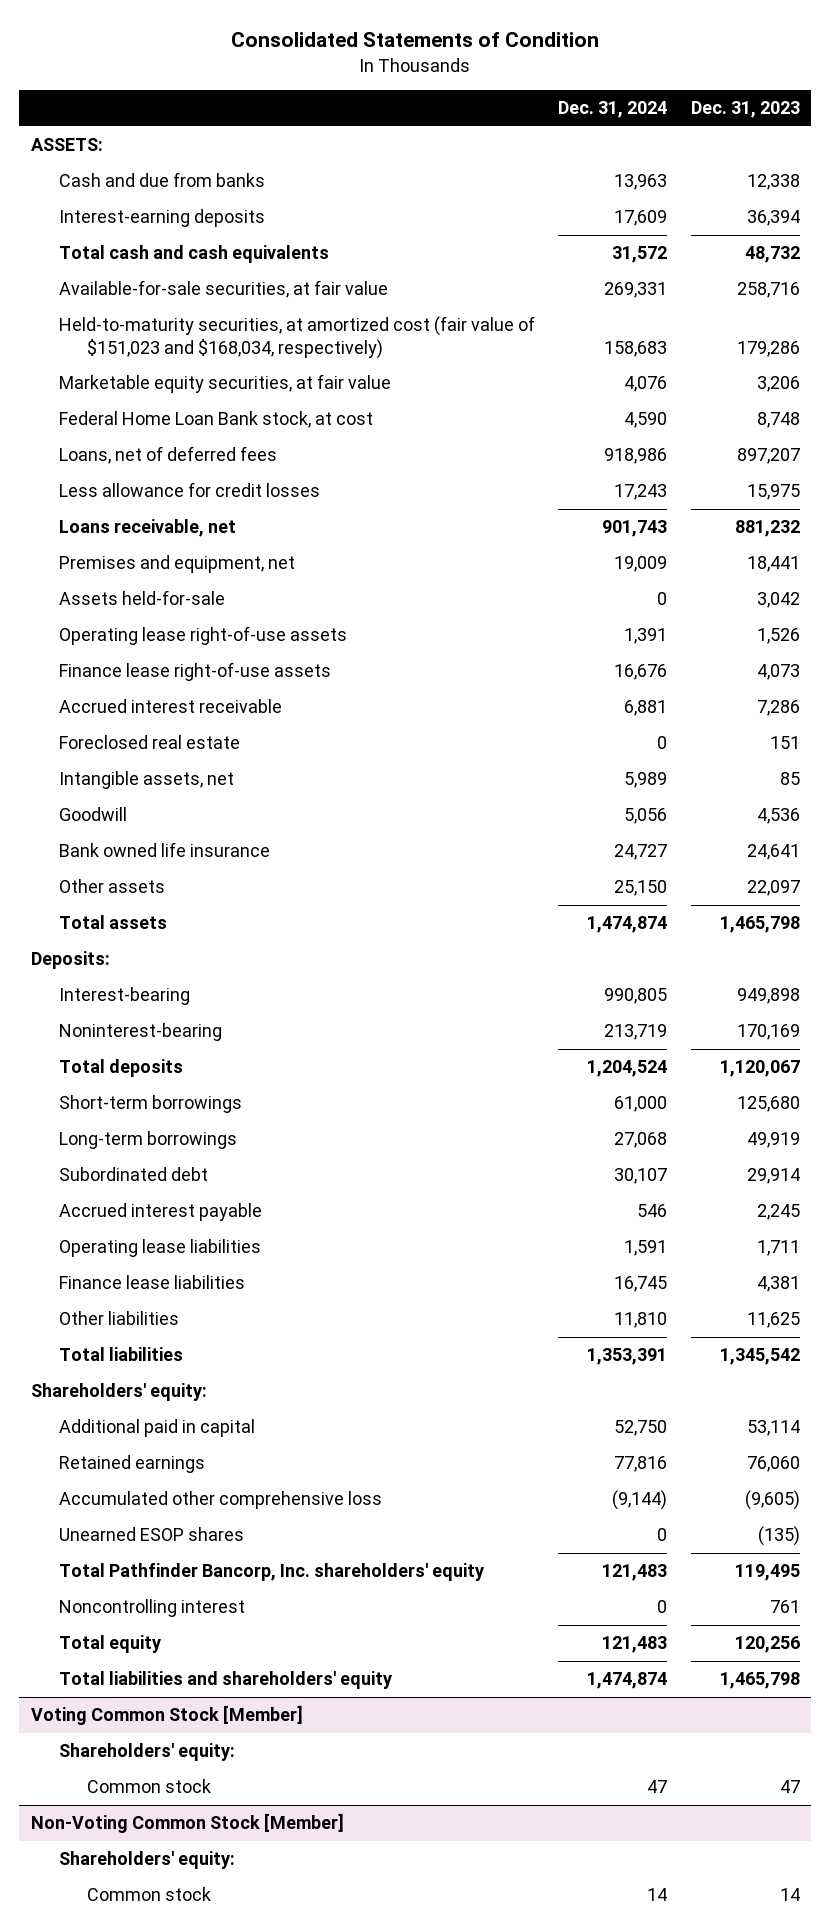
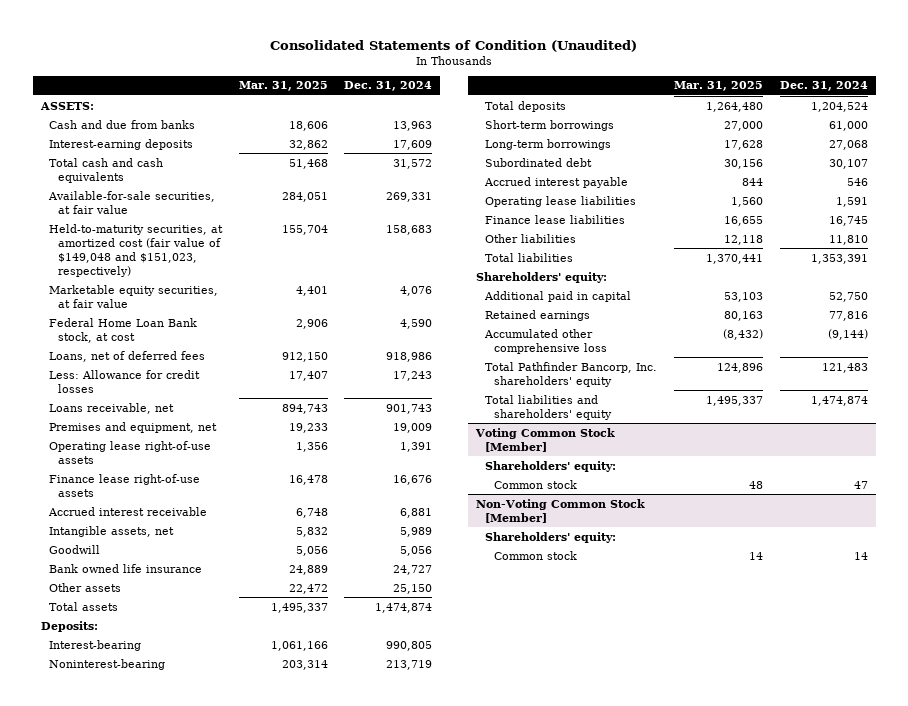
[231,32,600,48] Consolidated Statements of Condition -> [270,39,638,52] Consolidated Statements of Condition (Unaudited)
[690,101,800,119] Dec. 31, 2023 -> none
none -> [238,81,328,92] Mar. 31, 2025
[59,316,536,359] Held-to-maturity securities, at amortized cost (fair value of $151,023 and $168,034, respectively) -> [49,223,224,278] Held-to-maturity securities, at amortized cost (fair value of $149,048 and $151,023, respectively)
[59,482,321,498] Less allowance for credit losses -> [49,369,201,393] Less: Allowance for credit losses
[59,590,226,606] Assets held-for-sale -> none
[59,735,241,750] Foreclosed real estate -> none
[59,1527,245,1542] Unearned ESOP shares -> none
[59,1599,246,1618] Noncontrolling interest -> none
[59,1635,162,1654] Total equity -> none

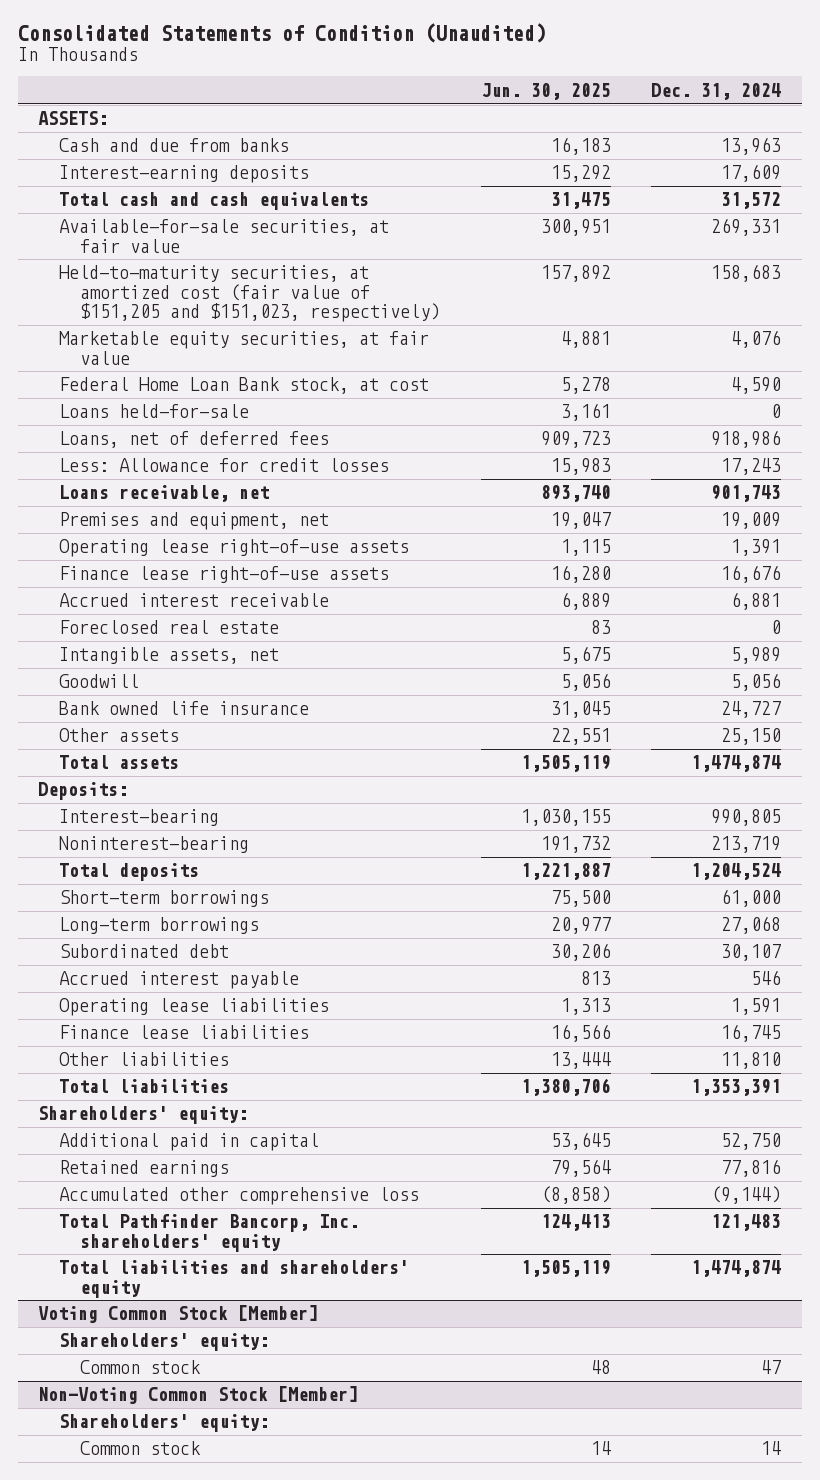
[238,81,328,92] Mar. 31, 2025 -> none
none -> [480,82,611,100] Jun. 30, 2025
[49,223,224,278] Held-to-maturity securities, at amortized cost (fair value of $149,048 and $151,023, respectively) -> [59,265,440,322] Held-to-maturity securities, at amortized cost (fair value of $151,205 and $151,023, respectively)
none -> [59,404,250,419] Loans held-for-sale
none -> [59,620,280,635] Foreclosed real estate

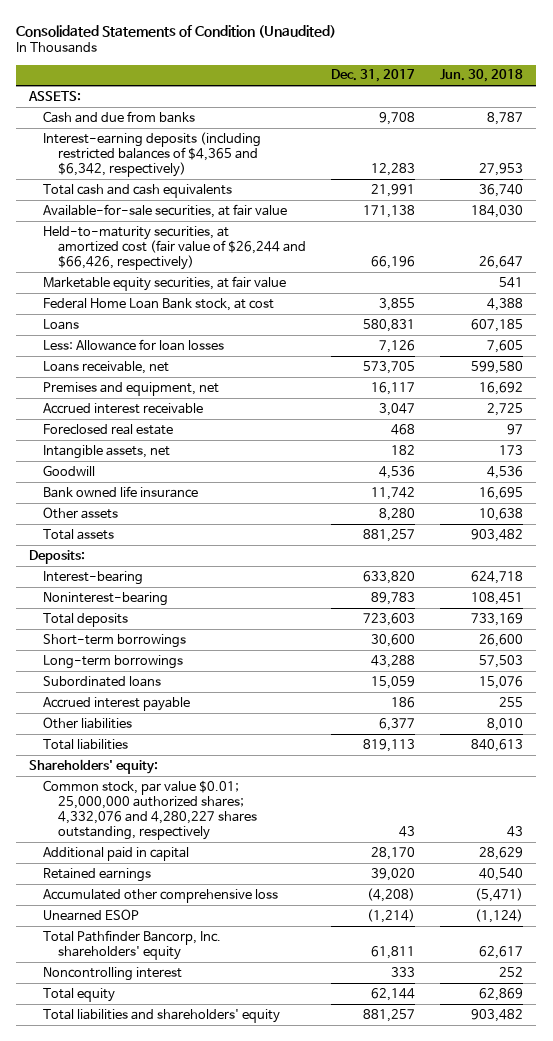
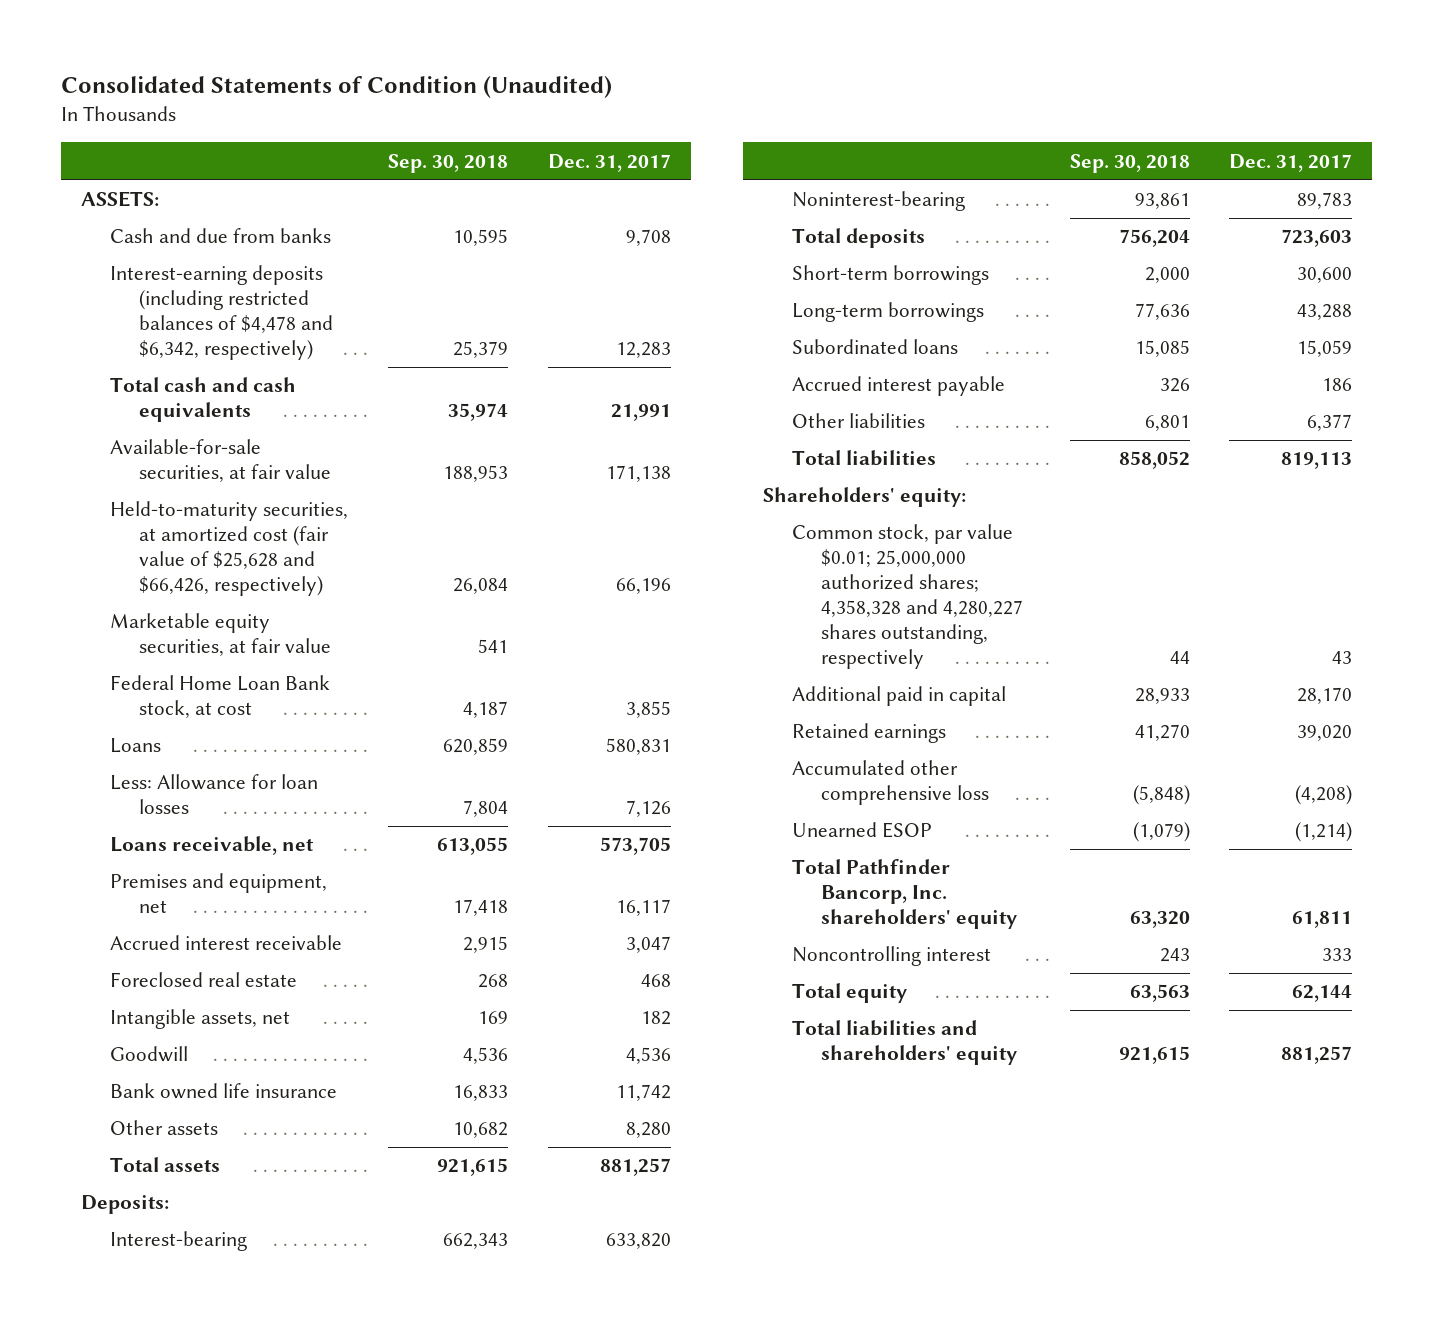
[440,69,524,83] Jun. 30, 2018 -> none
none -> [387,153,508,173] Sep. 30, 2018
[43,131,262,177] Interest-earning deposits (including restricted balances of $4,365 and $6,342, respectively) -> [110,265,334,361] Interest-earning deposits (including restricted balances of $4,478 and $6,342, respectively)
[43,225,306,270] Held-to-maturity securities, at amortized cost (fair value of $26,244 and $66,426, respectively) -> [110,501,349,597] Held-to-maturity securities, at amortized cost (fair value of $25,628 and $66,426, respectively)
[43,779,257,840] Common stock, par value $0.01; 25,000,000 authorized shares; 4,332,076 and 4,280,227 shares outstanding, respectively -> [791,524,1024,670] Common stock, par value $0.01; 25,000,000 authorized shares; 4,358,328 and 4,280,227 shares outstanding, respectively

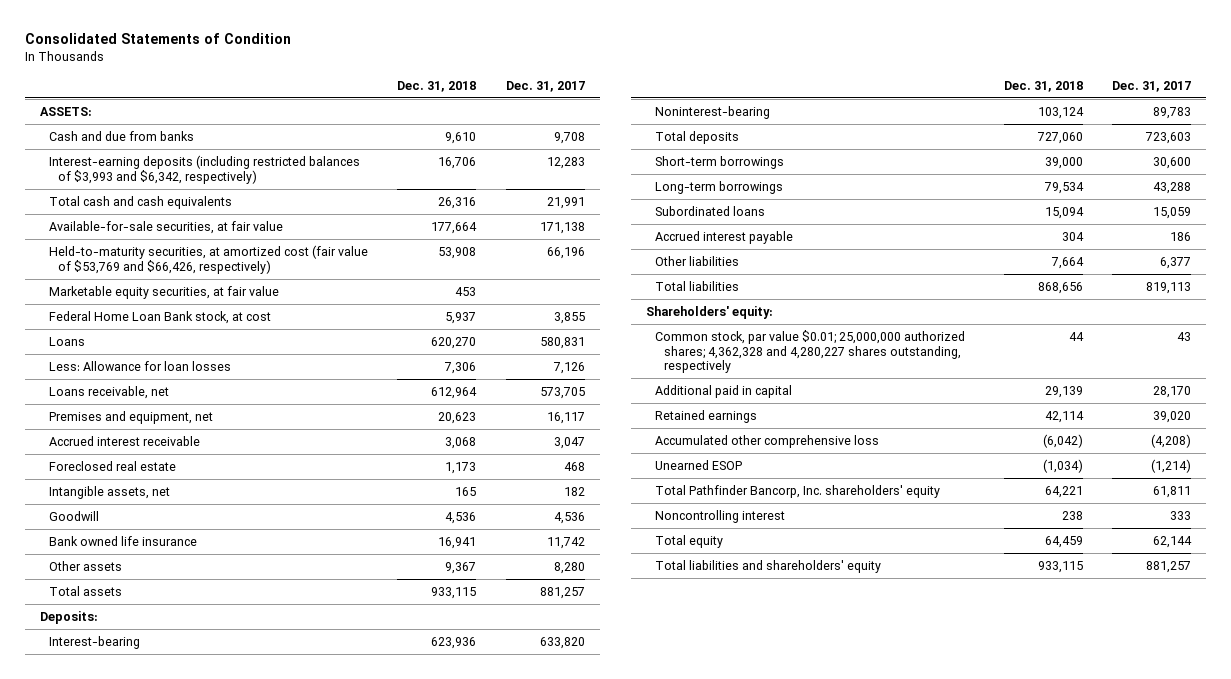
[60,76,612,99] Consolidated Statements of Condition (Unaudited) -> [24,32,291,44] Consolidated Statements of Condition
[387,153,508,173] Sep. 30, 2018 -> none
none -> [397,80,477,92] Dec. 31, 2018
[110,265,334,361] Interest-earning deposits (including restricted balances of $4,478 and $6,342, respectively) -> [48,154,360,184] Interest-earning deposits (including restricted balances of $3,993 and $6,342, respectively)
[110,501,349,597] Held-to-maturity securities, at amortized cost (fair value of $25,628 and $66,426, respectively) -> [48,244,368,274] Held-to-maturity securities, at amortized cost (fair value of $53,769 and $66,426, respectively)
[791,524,1024,670] Common stock, par value $0.01; 25,000,000 authorized shares; 4,358,328 and 4,280,227 shares outstanding, respectively -> [654,329,965,374] Common stock, par value $0.01; 25,000,000 authorized shares; 4,362,328 and 4,280,227 shares outstanding, respectively

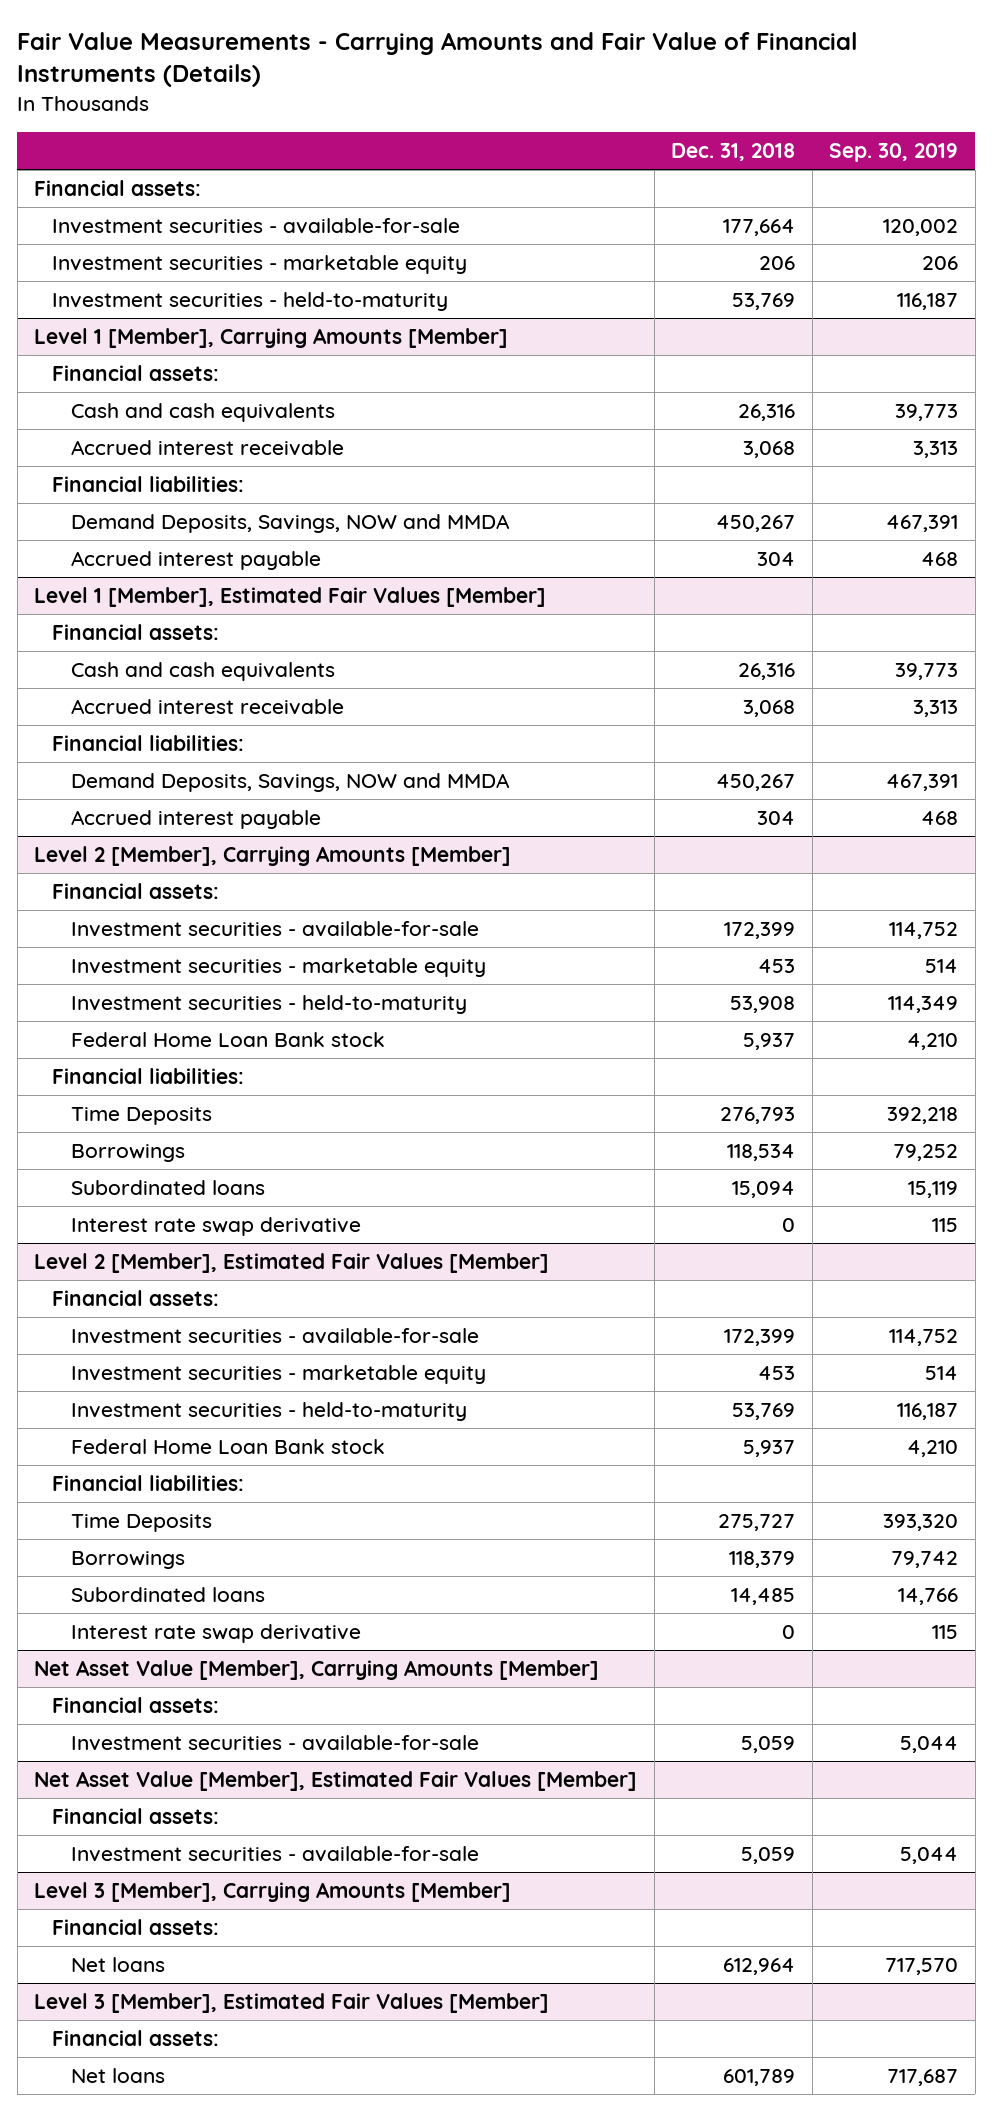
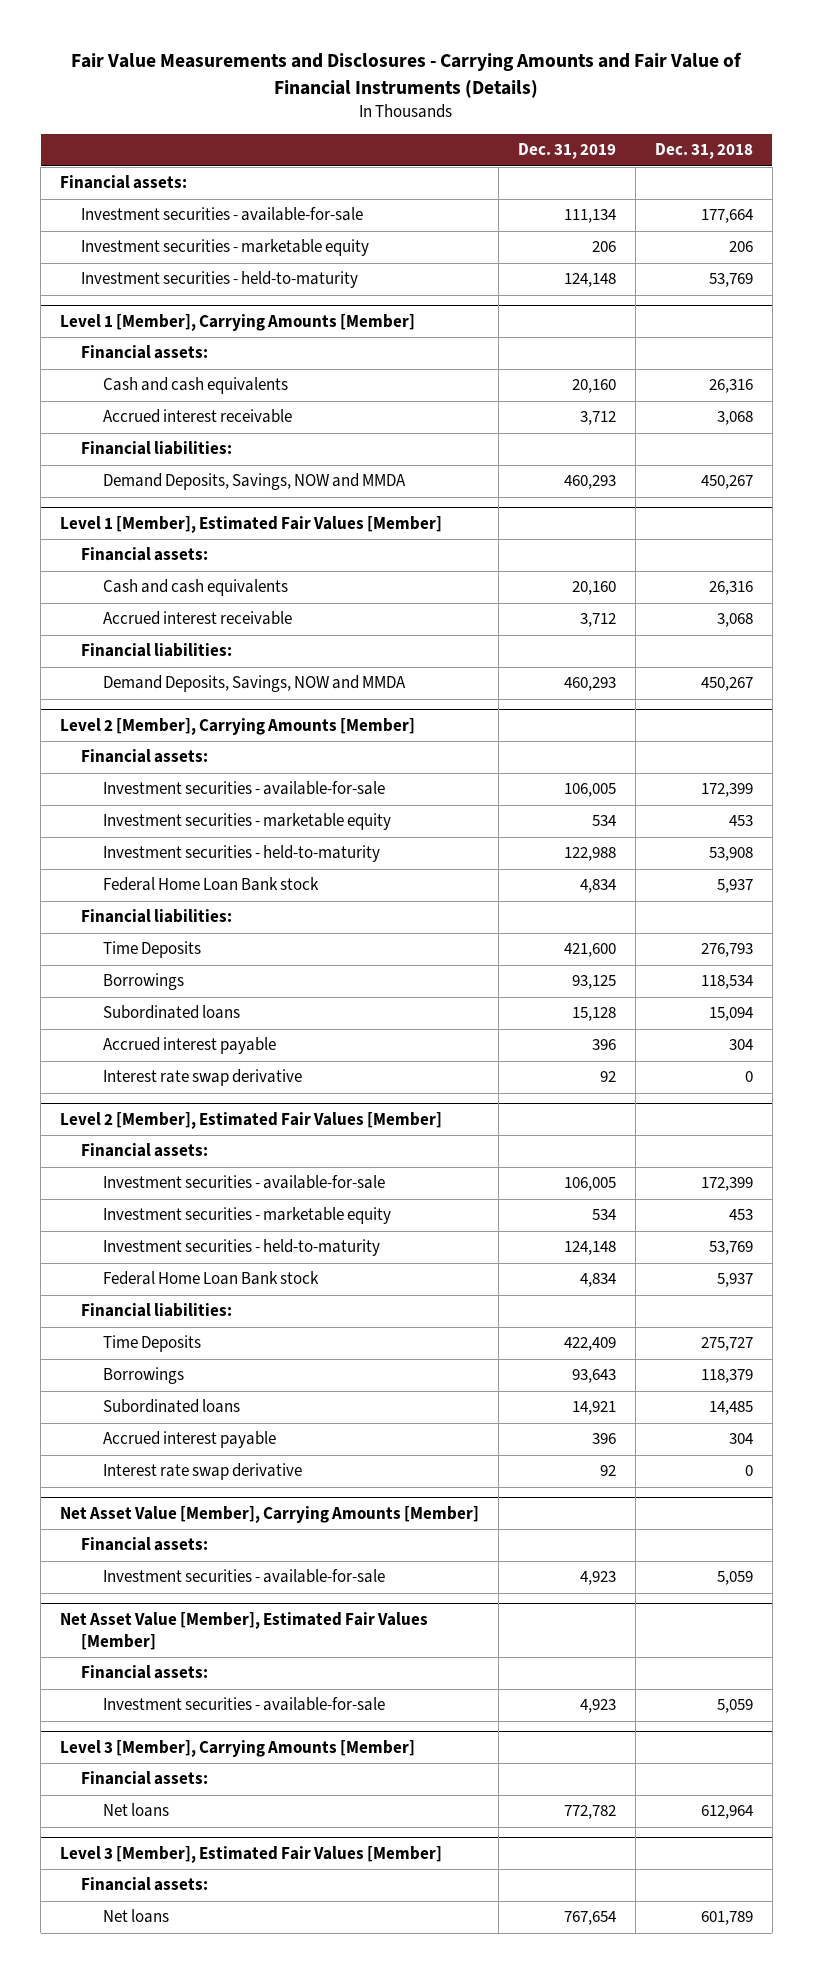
[17,31,858,88] Fair Value Measurements - Carrying Amounts and Fair Value of Financial Instruments (Details) -> [71,52,743,98] Fair Value Measurements and Disclosures - Carrying Amounts and Fair Value of Financial Instruments (Details)
[829,142,959,162] Sep. 30, 2019 -> none
none -> [517,143,616,160] Dec. 31, 2019
[70,551,321,571] Accrued interest payable -> none
[70,810,321,830] Accrued interest payable -> none
none -> [102,1037,276,1055] Accrued interest payable
none -> [102,1431,276,1449] Accrued interest payable

